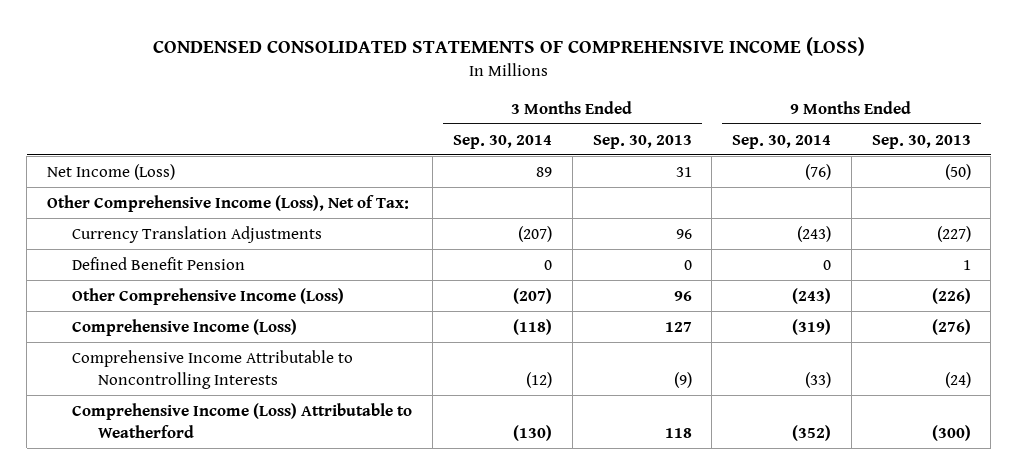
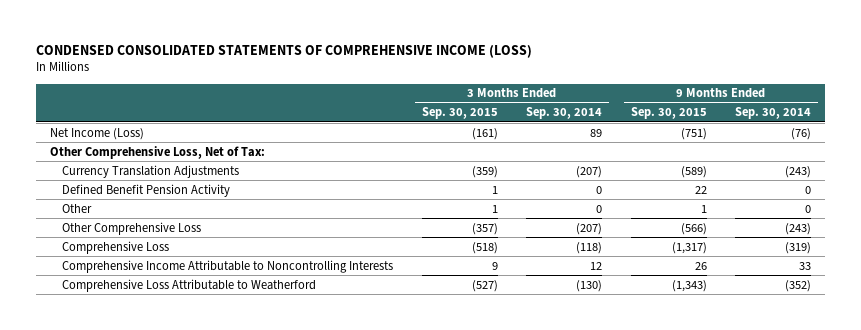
[592,134,692,149] Sep. 30, 2013 -> none
[871,134,971,149] Sep. 30, 2013 -> none
none -> [421,107,498,120] Sep. 30, 2015
none -> [630,107,707,120] Sep. 30, 2015
[47,194,410,212] Other Comprehensive Income (Loss), Net of Tax: -> [49,145,265,159] Other Comprehensive Loss, Net of Tax:
[72,256,246,270] Defined Benefit Pension -> [62,183,231,197] Defined Benefit Pension Activity
none -> [62,203,93,213] Other
[72,287,345,305] Other Comprehensive Income (Loss) -> [62,221,202,235] Other Comprehensive Loss
[72,318,298,336] Comprehensive Income (Loss) -> [62,240,170,254] Comprehensive Loss
[525,371,552,388] (12) -> [590,261,603,270] 12
[805,371,832,388] (33) -> [799,261,812,270] 33
[72,402,413,438] Comprehensive Income (Loss) Attributable to Weatherford -> [62,278,317,292] Comprehensive Loss Attributable to Weatherford

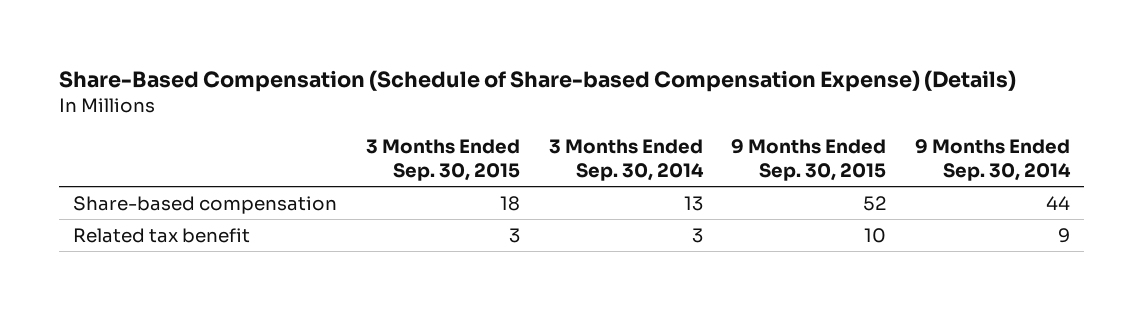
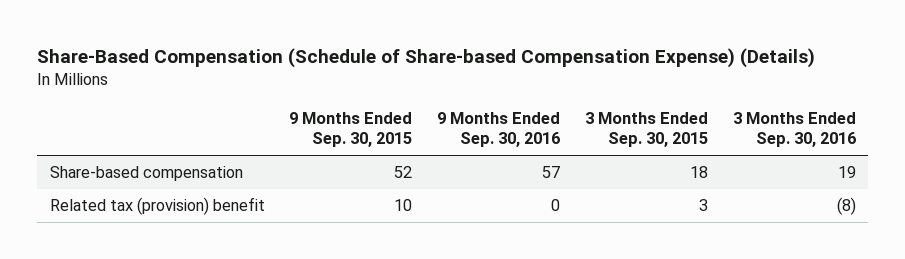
[548,139,704,182] 3 Months Ended Sep. 30, 2014 -> none
[915,139,1072,182] 9 Months Ended Sep. 30, 2014 -> none
none -> [437,111,561,148] 9 Months Ended Sep. 30, 2016
none -> [732,111,856,148] 3 Months Ended Sep. 30, 2016
[73,227,251,243] Related tax benefit -> [49,197,265,216] Related tax (provision) benefit

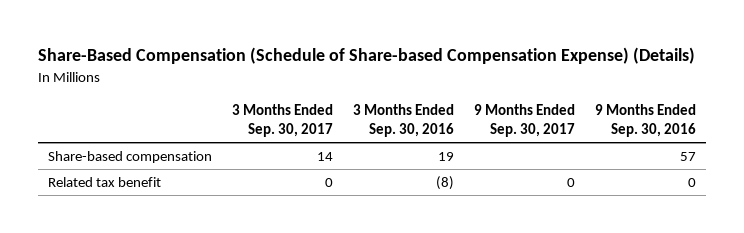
[289,111,413,148] 9 Months Ended Sep. 30, 2015 -> none
[584,111,708,148] 3 Months Ended Sep. 30, 2015 -> none
none -> [232,103,334,138] 3 Months Ended Sep. 30, 2017
none -> [474,103,576,138] 9 Months Ended Sep. 30, 2017
[49,197,265,216] Related tax (provision) benefit -> [48,176,162,187] Related tax benefit

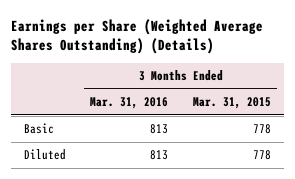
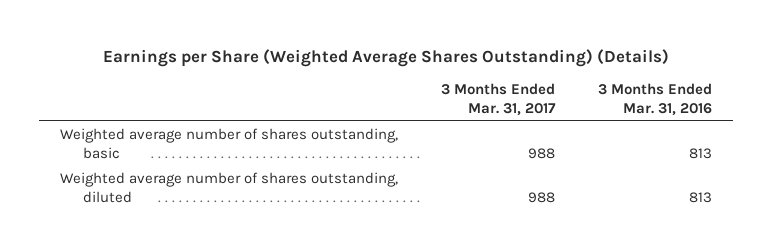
[193,97,272,110] Mar. 31, 2015 -> none
none -> [441,82,557,117] 3 Months Ended Mar. 31, 2017
[23,123,54,135] Basic -> [60,127,399,160] Weighted average number of shares outstanding, basic
[23,149,66,161] Diluted -> [60,171,399,204] Weighted average number of shares outstanding, diluted

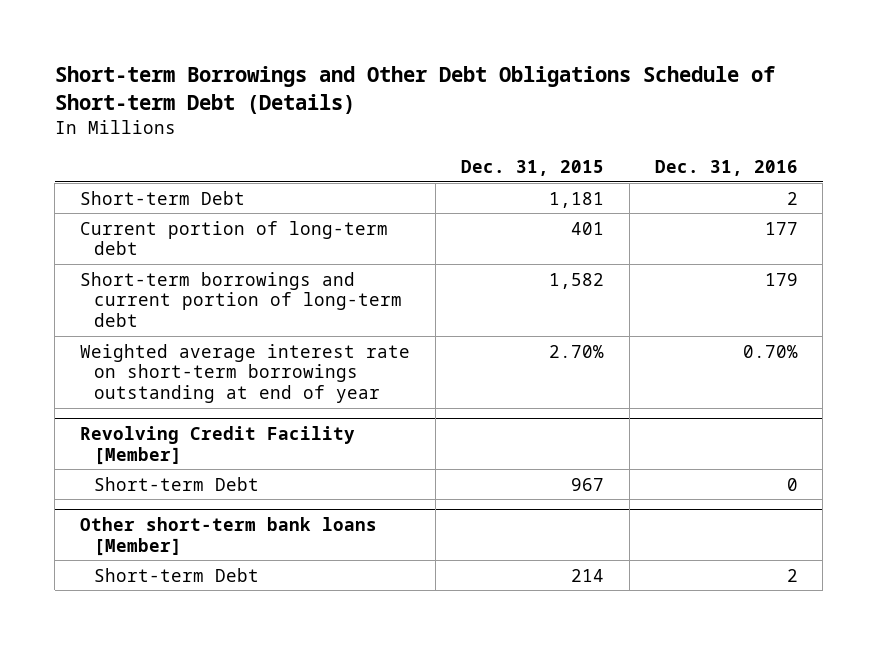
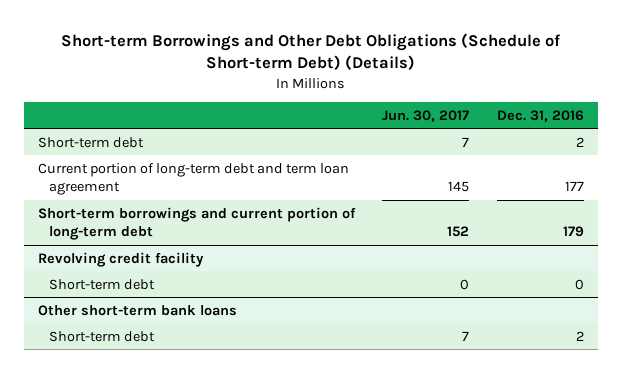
[54,66,775,114] Short-term Borrowings and Other Debt Obligations Schedule of Short-term Debt (Details) -> [60,33,561,71] Short-term Borrowings and Other Debt Obligations (Schedule of Short-term Debt) (Details)
[460,160,604,177] Dec. 31, 2015 -> none
none -> [382,109,470,122] Jun. 30, 2017
[80,190,246,205] Short-term Debt -> [37,136,144,148] Short-term debt
[80,220,389,256] Current portion of long-term debt -> [37,162,349,195] Current portion of long-term debt and term loan agreement
[80,343,411,404] Weighted average interest rate on short-term borrowings outstanding at end of year -> none
[80,425,356,465] Revolving Credit Facility [Member] -> [37,251,204,267] Revolving credit facility
[94,476,260,491] Short-term Debt -> [48,278,155,290] Short-term debt
[80,516,378,556] Other short-term bank loans [Member] -> [37,304,237,316] Other short-term bank loans
[94,567,260,582] Short-term Debt -> [48,330,155,342] Short-term debt

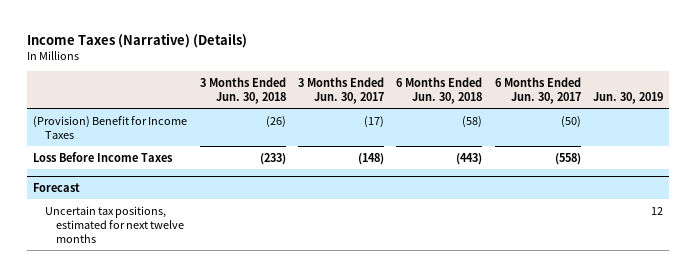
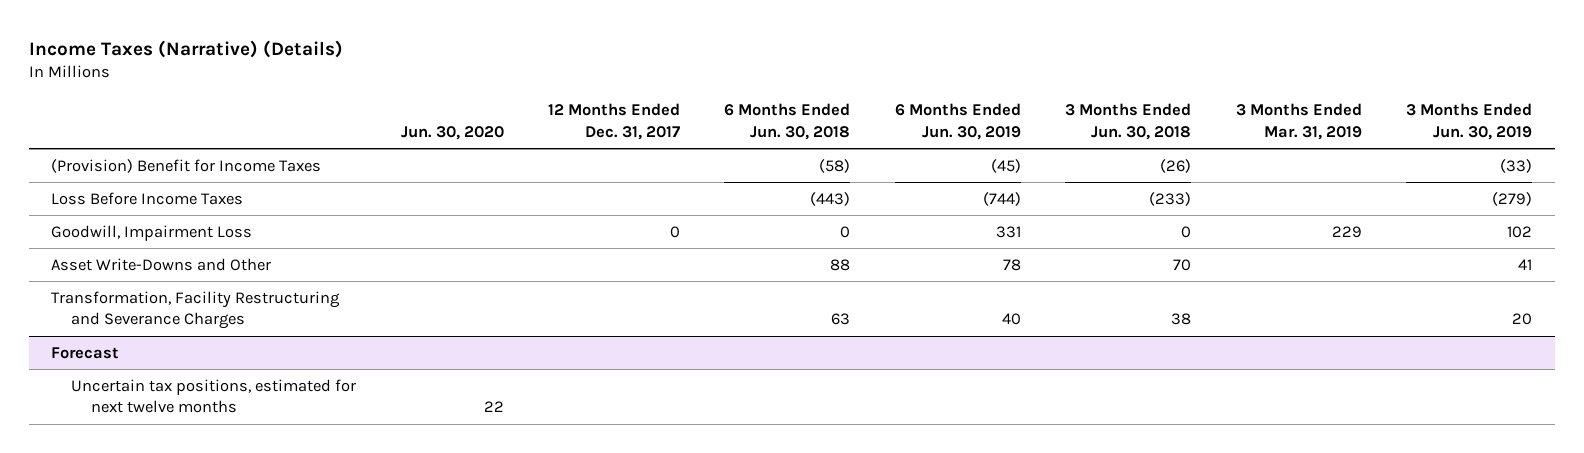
[298,76,385,104] 3 Months Ended Jun. 30, 2017 -> none
[494,76,581,104] 6 Months Ended Jun. 30, 2017 -> none
[593,91,664,104] Jun. 30, 2019 -> none
none -> [400,125,504,140] Jun. 30, 2020
none -> [548,103,681,140] 12 Months Ended Dec. 31, 2017
none -> [894,103,1021,140] 6 Months Ended Jun. 30, 2019
none -> [1235,103,1362,140] 3 Months Ended Mar. 31, 2019
none -> [1406,103,1533,140] 3 Months Ended Jun. 30, 2019
none -> [51,224,253,241] Goodwill, Impairment Loss
none -> [51,257,272,271] Asset Write-Downs and Other
none -> [51,290,341,330] Transformation, Facility Restructuring and Severance Charges

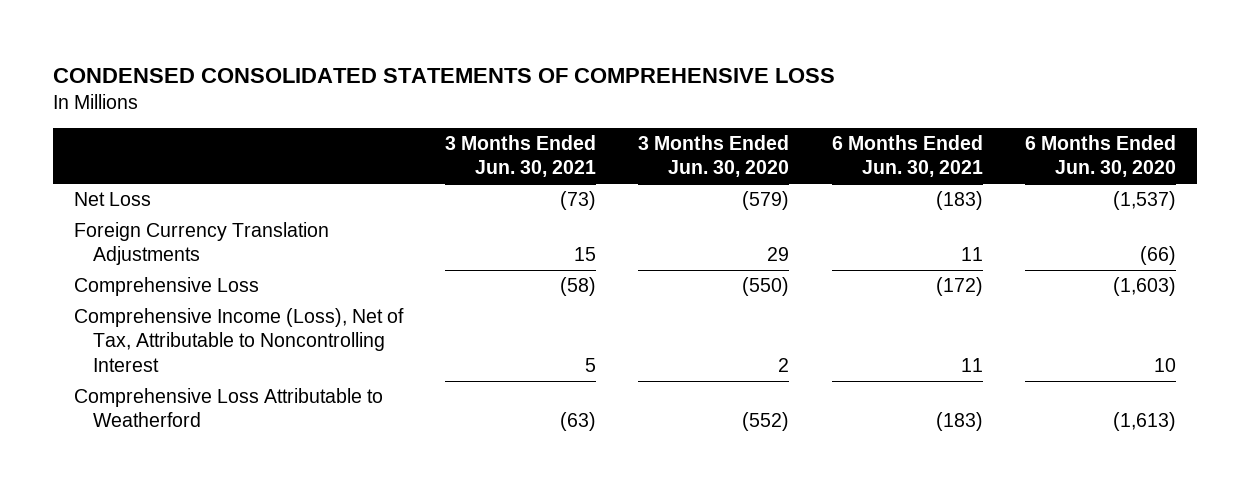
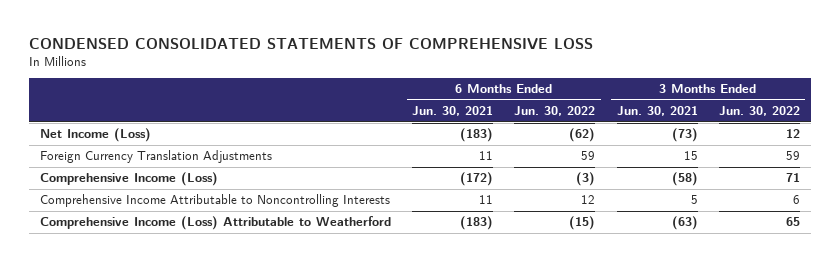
[638,134,790,178] 3 Months Ended Jun. 30, 2020 -> none
[1025,134,1177,178] 6 Months Ended Jun. 30, 2020 -> none
none -> [514,106,596,117] Jun. 30, 2022
none -> [719,106,801,117] Jun. 30, 2022
[73,192,151,207] Net Loss -> [39,128,151,143] Net Income (Loss)
[73,277,259,297] Comprehensive Loss -> [39,172,218,187] Comprehensive Income (Loss)
[73,308,404,372] Comprehensive Income (Loss), Net of Tax, Attributable to Noncontrolling Interest -> [39,194,390,208] Comprehensive Income Attributable to Noncontrolling Interests
[73,388,383,428] Comprehensive Loss Attributable to Weatherford -> [39,216,391,231] Comprehensive Income (Loss) Attributable to Weatherford

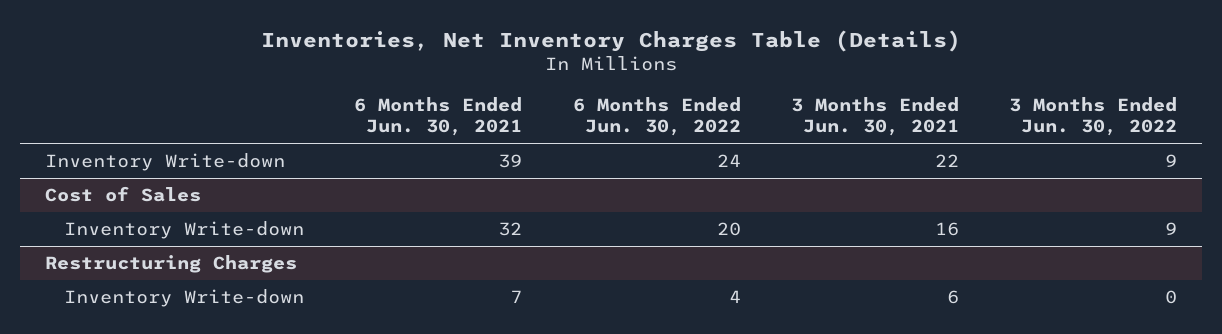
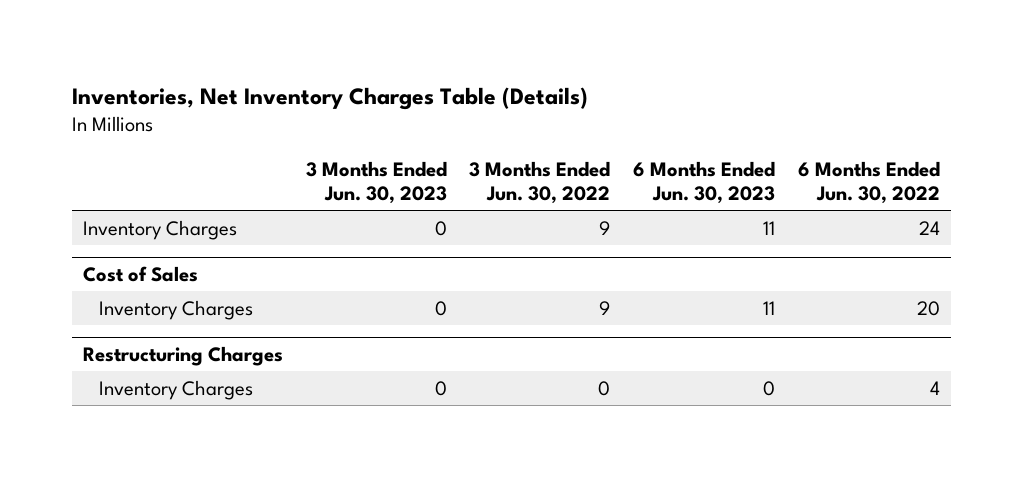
[354,96,523,137] 6 Months Ended Jun. 30, 2021 -> none
[790,96,959,137] 3 Months Ended Jun. 30, 2021 -> none
none -> [305,160,447,204] 3 Months Ended Jun. 30, 2023
none -> [633,160,776,204] 6 Months Ended Jun. 30, 2023
[44,152,285,171] Inventory Write-down -> [82,219,237,240] Inventory Charges
[63,220,304,239] Inventory Write-down -> [98,299,253,320] Inventory Charges
[63,288,304,307] Inventory Write-down -> [98,379,253,400] Inventory Charges

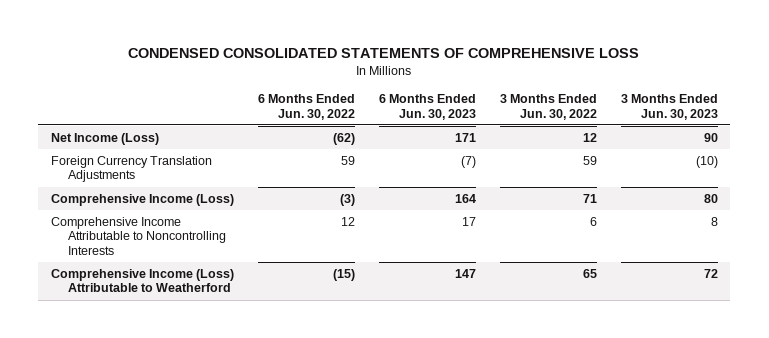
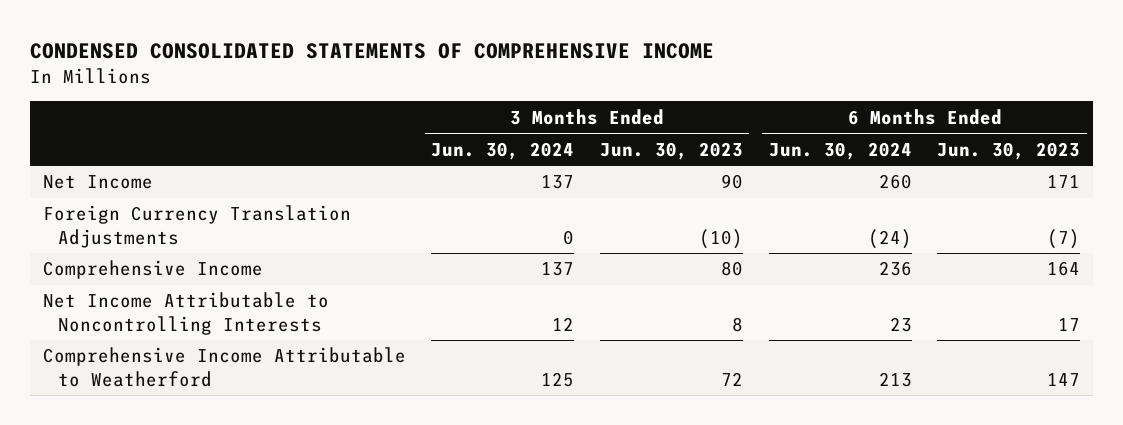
[128,47,640,58] CONDENSED CONSOLIDATED STATEMENTS OF COMPREHENSIVE LOSS -> [29,43,714,60] CONDENSED CONSOLIDATED STATEMENTS OF COMPREHENSIVE INCOME
[257,93,355,120] 6 Months Ended Jun. 30, 2022 -> none
[499,93,597,120] 3 Months Ended Jun. 30, 2022 -> none
none -> [431,141,575,160] Jun. 30, 2024
none -> [768,141,912,160] Jun. 30, 2024
[50,132,159,145] Net Income (Loss) -> [42,175,153,190] Net Income
[50,193,234,206] Comprehensive Income (Loss) -> [42,260,263,280] Comprehensive Income
[50,216,227,256] Comprehensive Income Attributable to Noncontrolling Interests -> [42,292,329,335] Net Income Attributable to Noncontrolling Interests
[50,268,234,293] Comprehensive Income (Loss) Attributable to Weatherford -> [42,347,406,387] Comprehensive Income Attributable to Weatherford

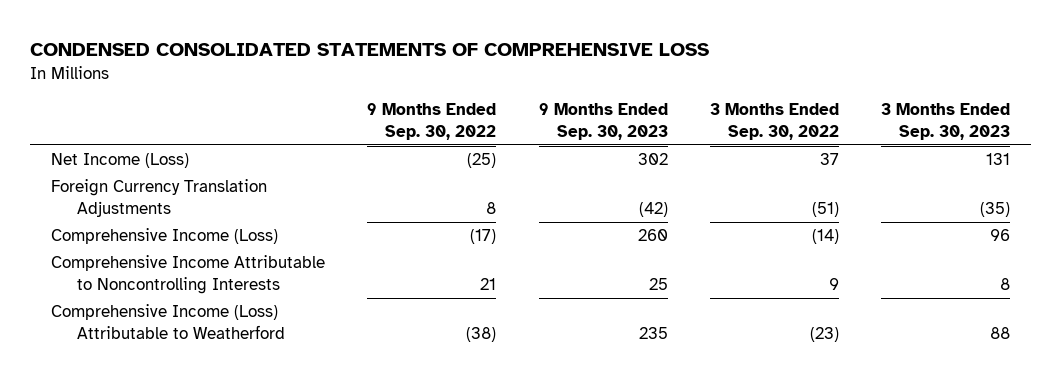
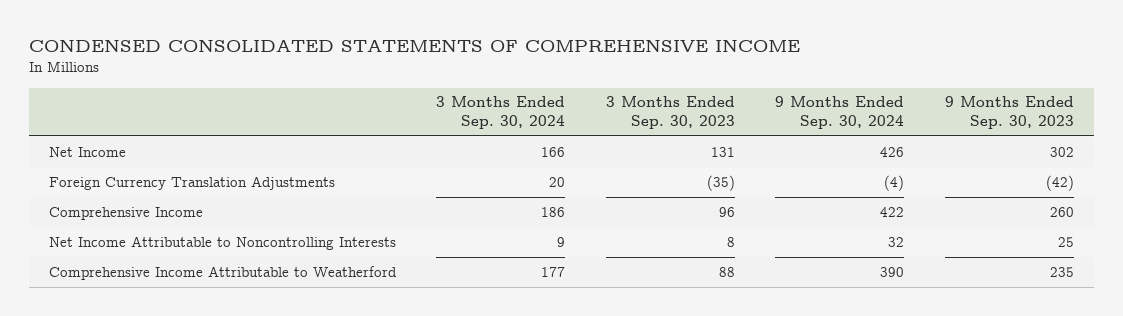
[30,43,710,57] CONDENSED CONSOLIDATED STATEMENTS OF COMPREHENSIVE LOSS -> [28,39,800,53] CONDENSED CONSOLIDATED STATEMENTS OF COMPREHENSIVE INCOME
[367,103,497,140] 9 Months Ended Sep. 30, 2022 -> none
[709,103,839,140] 3 Months Ended Sep. 30, 2022 -> none
none -> [436,96,566,130] 3 Months Ended Sep. 30, 2024
none -> [775,96,905,130] 9 Months Ended Sep. 30, 2024
[51,153,190,169] Net Income (Loss) -> [49,146,127,157] Net Income
[51,228,279,245] Comprehensive Income (Loss) -> [49,206,204,220] Comprehensive Income
[51,255,326,294] Comprehensive Income Attributable to Noncontrolling Interests -> [49,235,397,250] Net Income Attributable to Noncontrolling Interests
[51,304,286,339] Comprehensive Income (Loss) Attributable to Weatherford -> [49,265,398,280] Comprehensive Income Attributable to Weatherford

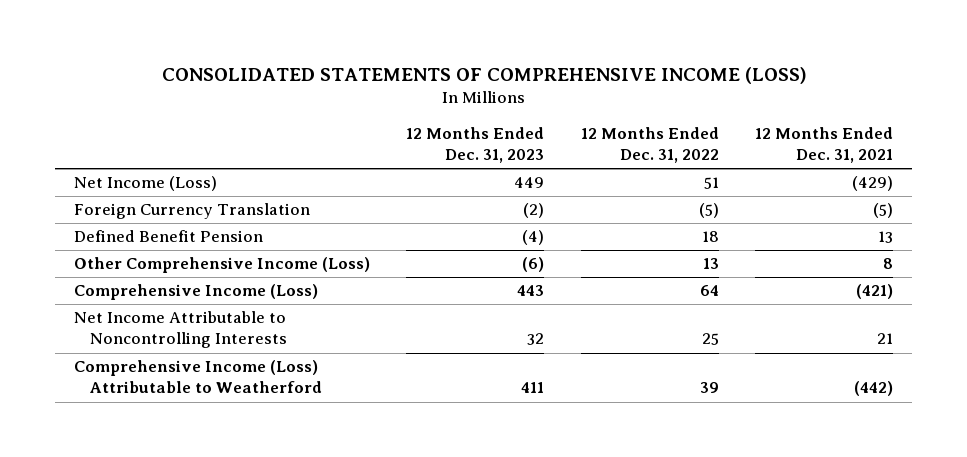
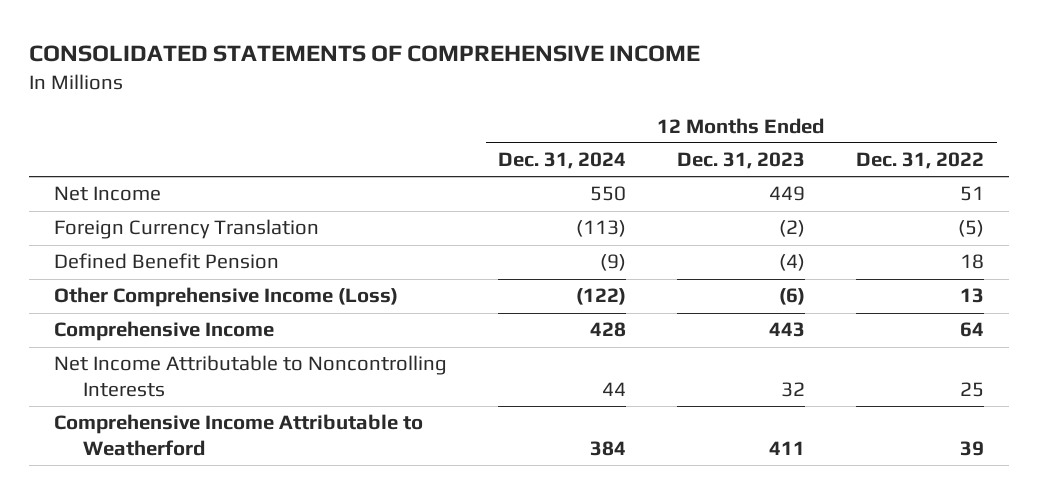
[161,66,807,84] CONSOLIDATED STATEMENTS OF COMPREHENSIVE INCOME (LOSS) -> [29,44,701,62] CONSOLIDATED STATEMENTS OF COMPREHENSIVE INCOME
[755,127,894,164] 12 Months Ended Dec. 31, 2021 -> none
none -> [498,152,627,170] Dec. 31, 2024
[73,176,217,192] Net Income (Loss) -> [54,186,162,202] Net Income
[73,284,318,301] Comprehensive Income (Loss) -> [54,321,275,342] Comprehensive Income
[73,360,323,394] Comprehensive Income (Loss) Attributable to Weatherford -> [54,414,424,457] Comprehensive Income Attributable to Weatherford

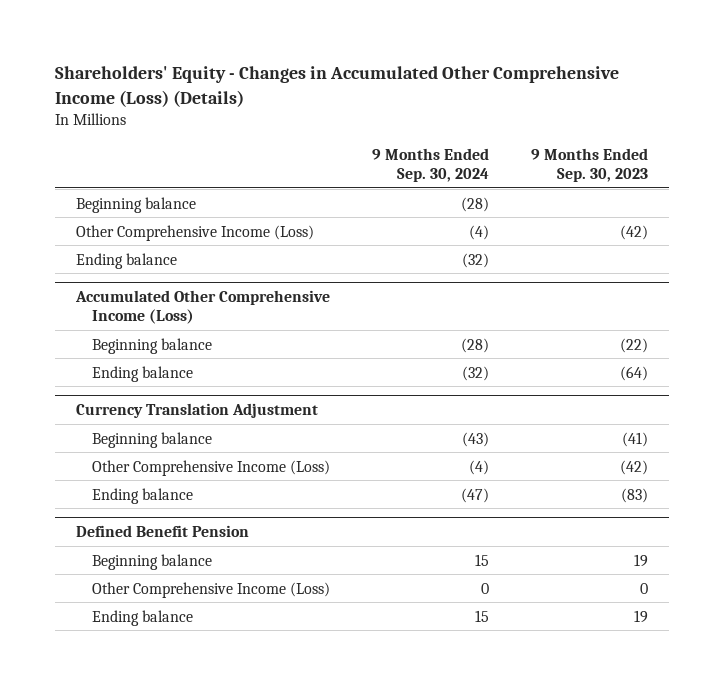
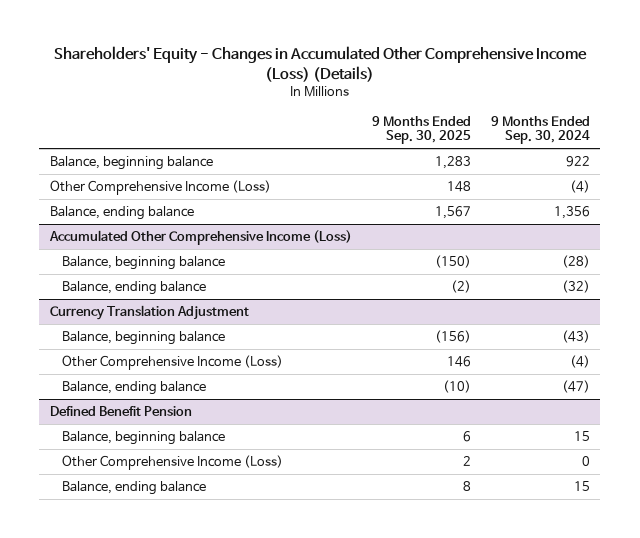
[531,147,649,182] 9 Months Ended Sep. 30, 2023 -> none
none -> [371,115,471,145] 9 Months Ended Sep. 30, 2025
[75,196,196,213] Beginning balance -> [49,155,213,170] Balance, beginning balance
[461,196,490,212] (28) -> [566,155,591,167] 922
[75,252,177,269] Ending balance -> [49,205,194,220] Balance, ending balance
[462,252,490,268] (32) -> [554,205,591,219] 1,356
[92,337,213,354] Beginning balance -> [62,255,226,270] Balance, beginning balance
[92,365,194,382] Ending balance -> [62,280,207,295] Balance, ending balance
[92,431,213,448] Beginning balance -> [62,330,226,345] Balance, beginning balance
[92,487,194,504] Ending balance -> [62,380,207,395] Balance, ending balance
[92,553,213,570] Beginning balance -> [62,430,226,445] Balance, beginning balance
[92,609,194,626] Ending balance -> [62,480,207,495] Balance, ending balance

